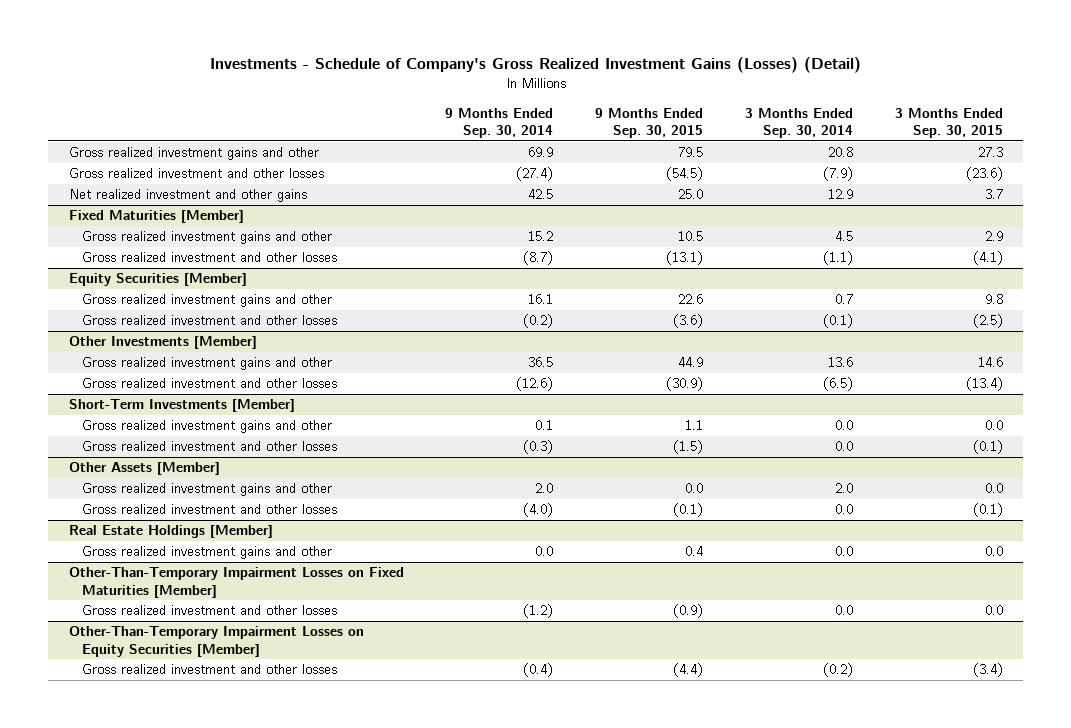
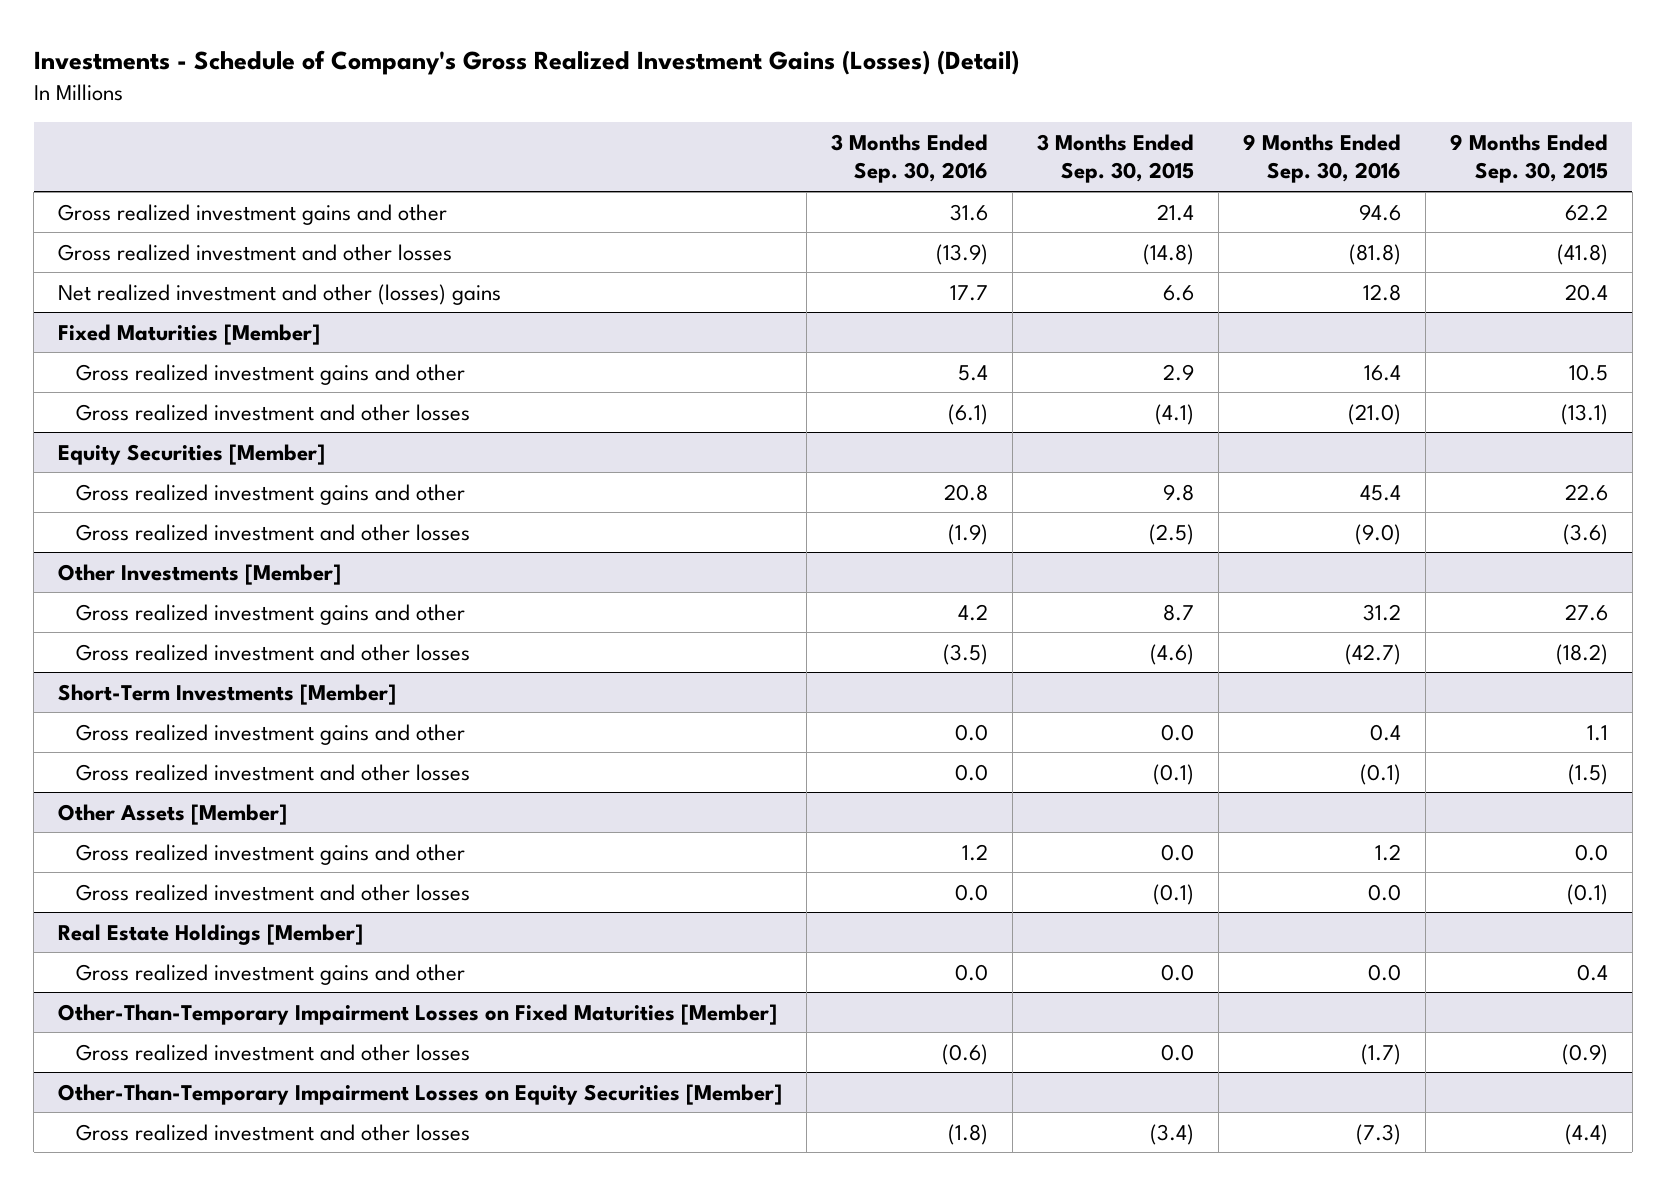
[445,107,554,138] 9 Months Ended Sep. 30, 2014 -> none
[744,107,853,138] 3 Months Ended Sep. 30, 2014 -> none
none -> [831,133,989,184] 3 Months Ended Sep. 30, 2016
none -> [1242,133,1401,184] 9 Months Ended Sep. 30, 2016
[678,147,704,158] 79.5 -> [1564,203,1608,221] 62.2
[977,147,1003,158] 27.3 -> [1156,203,1194,221] 21.4
[666,167,704,182] (54.5) -> [1556,243,1608,265] (41.8)
[965,167,1003,182] (23.6) -> [1142,243,1194,265] (14.8)
[68,189,307,203] Net realized investment and other gains -> [58,283,502,305] Net realized investment and other (losses) gains
[678,189,704,200] 25.0 -> [1564,283,1608,301] 20.4
[984,189,1003,200] 3.7 -> [1162,284,1194,301] 6.6
[678,357,704,368] 44.9 -> [1564,603,1608,621] 27.6
[977,357,1003,368] 14.6 -> [1162,603,1194,621] 8.7
[666,377,704,392] (30.9) -> [1555,643,1608,665] (18.2)
[965,377,1003,392] (13.4) -> [1149,643,1194,665] (4.6)

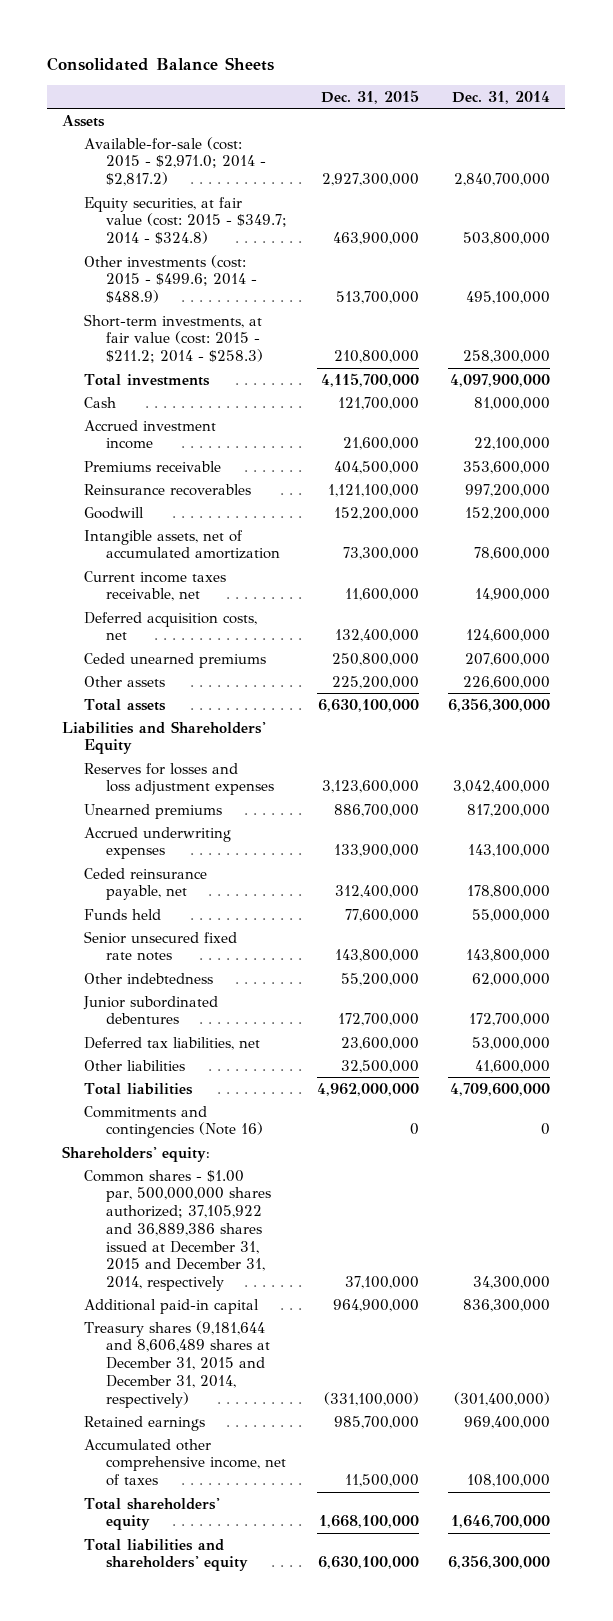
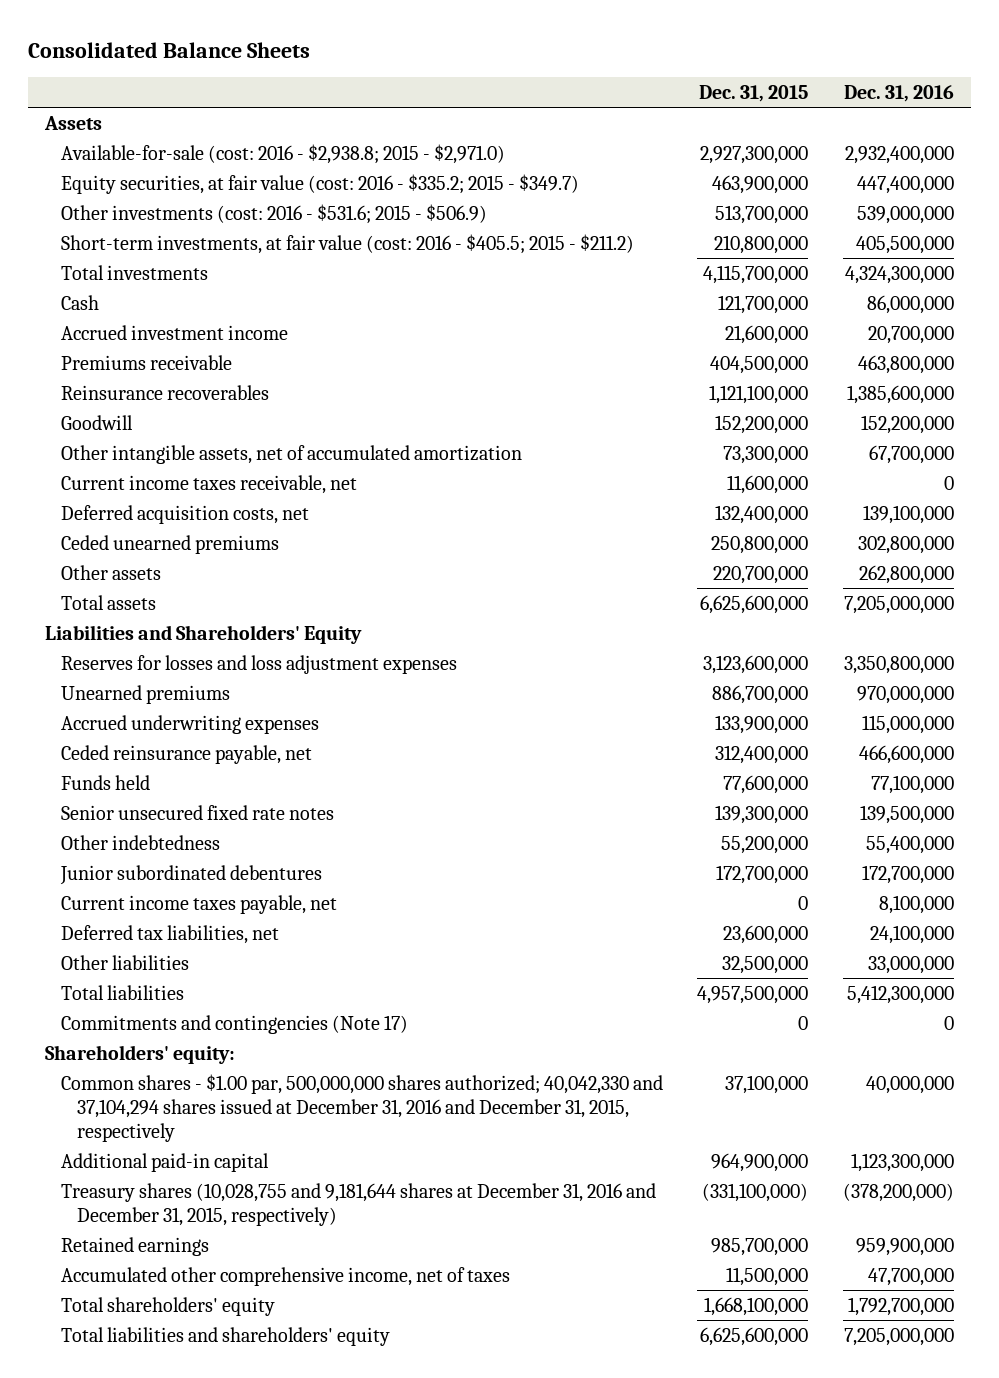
[452,90,551,104] Dec. 31, 2014 -> none
none -> [843,84,954,102] Dec. 31, 2016
[84,136,267,187] Available-for-sale (cost: 2015 - $2,971.0; 2014 - $2,817.2) -> [60,143,505,164] Available-for-sale (cost: 2016 - $2,938.8; 2015 - $2,971.0)
[84,196,288,245] Equity securities, at fair value (cost: 2015 - $349.7; 2014 - $324.8) -> [60,173,579,194] Equity securities, at fair value (cost: 2016 - $335.2; 2015 - $349.7)
[84,254,258,304] Other investments (cost: 2015 - $499.6; 2014 - $488.9) -> [60,203,487,224] Other investments (cost: 2016 - $531.6; 2015 - $506.9)
[84,313,264,364] Short-term investments, at fair value (cost: 2015 - $211.2; 2014 - $258.3) -> [60,233,634,254] Short-term investments, at fair value (cost: 2016 - $405.5; 2015 - $211.2)
[84,529,281,560] Intangible assets, net of accumulated amortization -> [60,444,522,464] Other intangible assets, net of accumulated amortization
[331,675,419,689] 225,200,000 -> [713,565,809,584] 220,700,000
[317,698,419,712] 6,630,100,000 -> [700,594,809,614] 6,625,600,000
[334,949,419,963] 143,800,000 -> [715,804,809,824] 139,300,000
none -> [60,894,337,914] Current income taxes payable, net
[316,1082,419,1096] 4,962,000,000 -> [697,985,809,1004] 4,957,500,000
[84,1105,264,1139] Commitments and contingencies (Note 16) -> [60,1014,408,1034] Commitments and contingencies (Note 17)
[84,1169,272,1291] Common shares - $1.00 par, 500,000,000 shares authorized; 37,105,922 and 36,889,386 shares issued at December 31, 2015 and December 31, 2014, respectively -> [60,1073,663,1142] Common shares - $1.00 par, 500,000,000 shares authorized; 40,042,330 and 37,104,294 shares issued at December 31, 2016 and December 31, 2015, respectively
[84,1320,271,1408] Treasury shares (9,181,644 and 8,606,489 shares at December 31, 2015 and December 31, 2014, respectively) -> [60,1182,656,1226] Treasury shares (10,028,755 and 9,181,644 shares at December 31, 2016 and December 31, 2015, respectively)
[317,1556,419,1570] 6,630,100,000 -> [700,1326,809,1346] 6,625,600,000

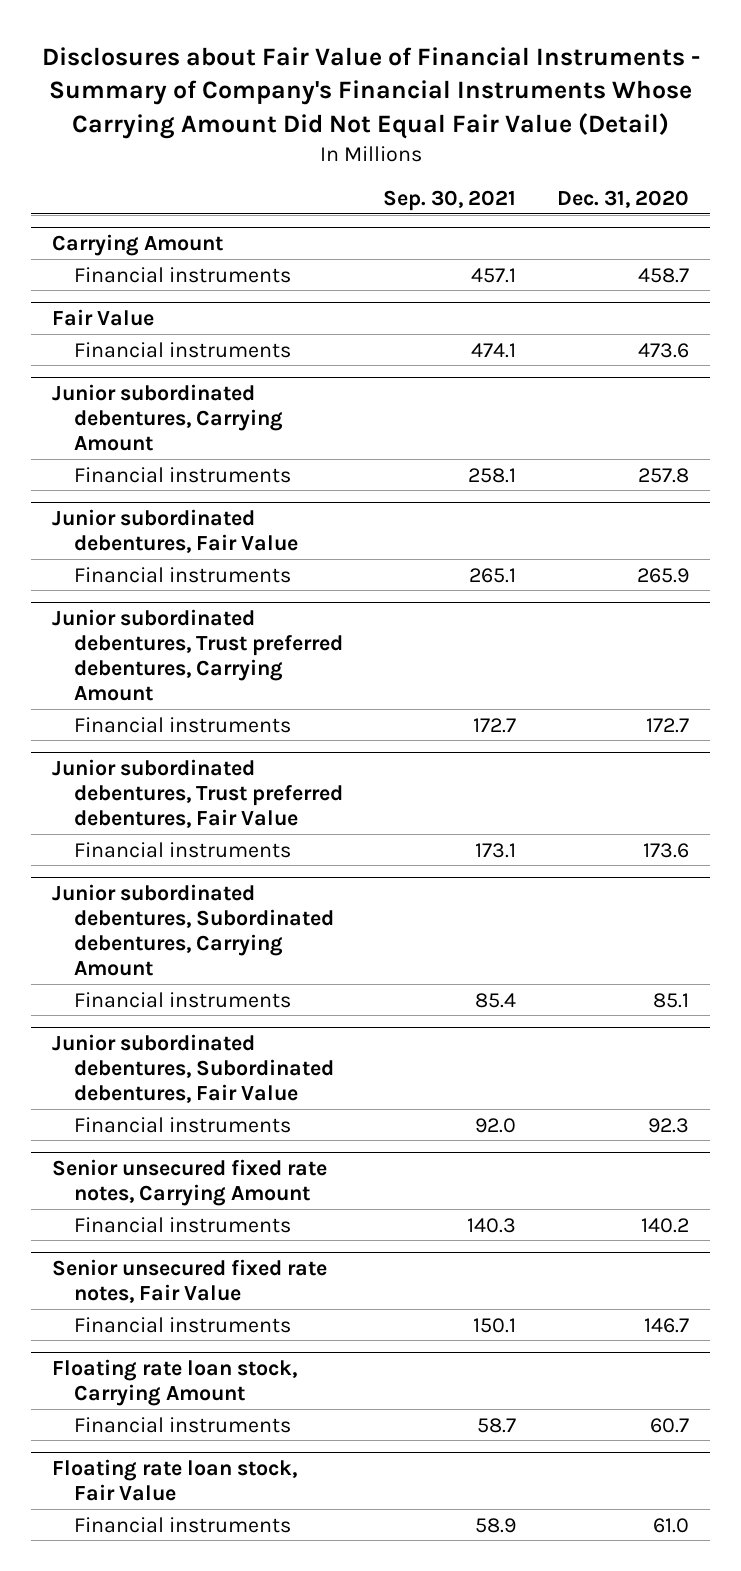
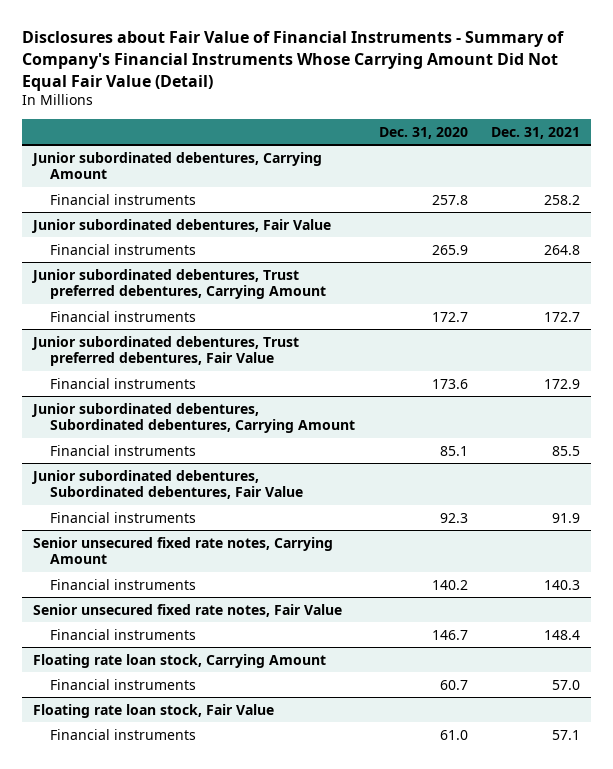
[383,189,517,211] Sep. 30, 2021 -> none
none -> [490,126,580,139] Dec. 31, 2021
[51,234,223,257] Carrying Amount -> none
[73,266,291,283] Financial instruments -> none
[51,309,154,327] Fair Value -> none
[73,341,291,358] Financial instruments -> none

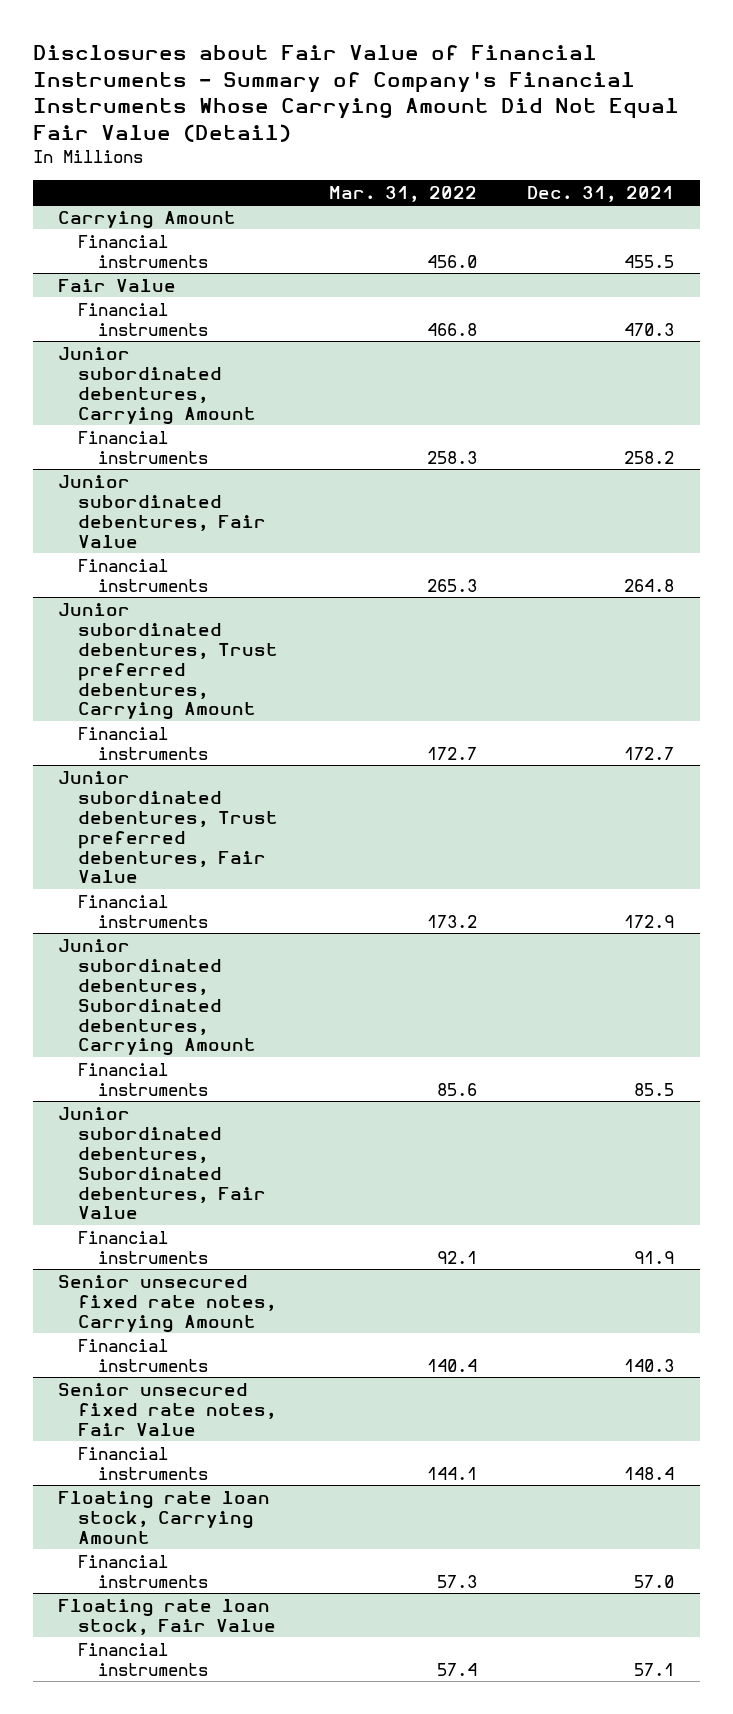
[378,126,468,139] Dec. 31, 2020 -> none
none -> [328,185,477,202] Mar. 31, 2022
none -> [58,210,237,229] Carrying Amount
none -> [78,234,209,268] Financial instruments
none -> [58,278,177,292] Fair Value
none -> [78,302,209,336] Financial instruments

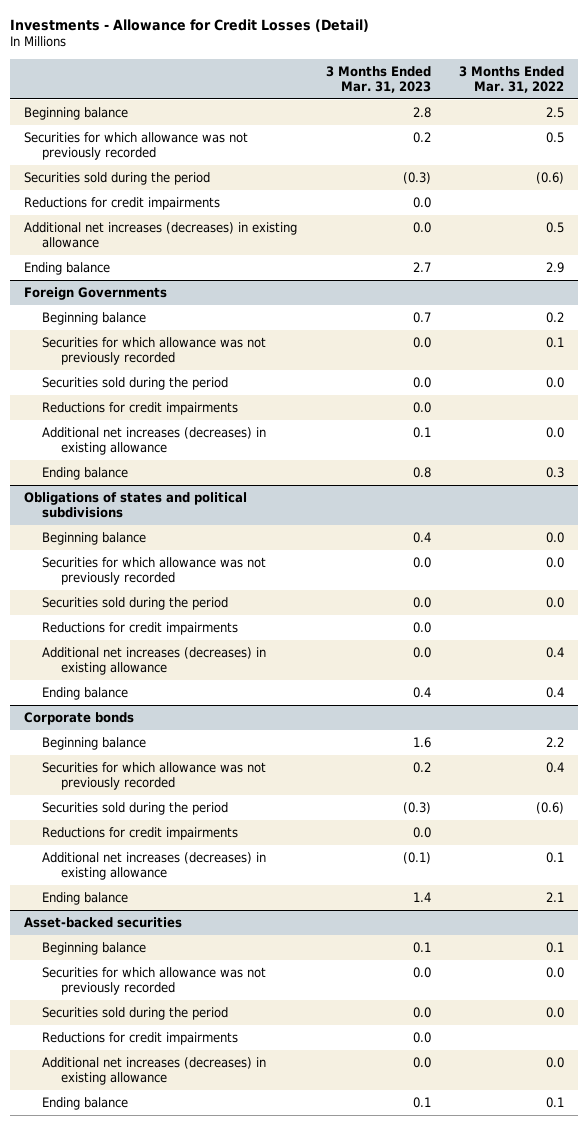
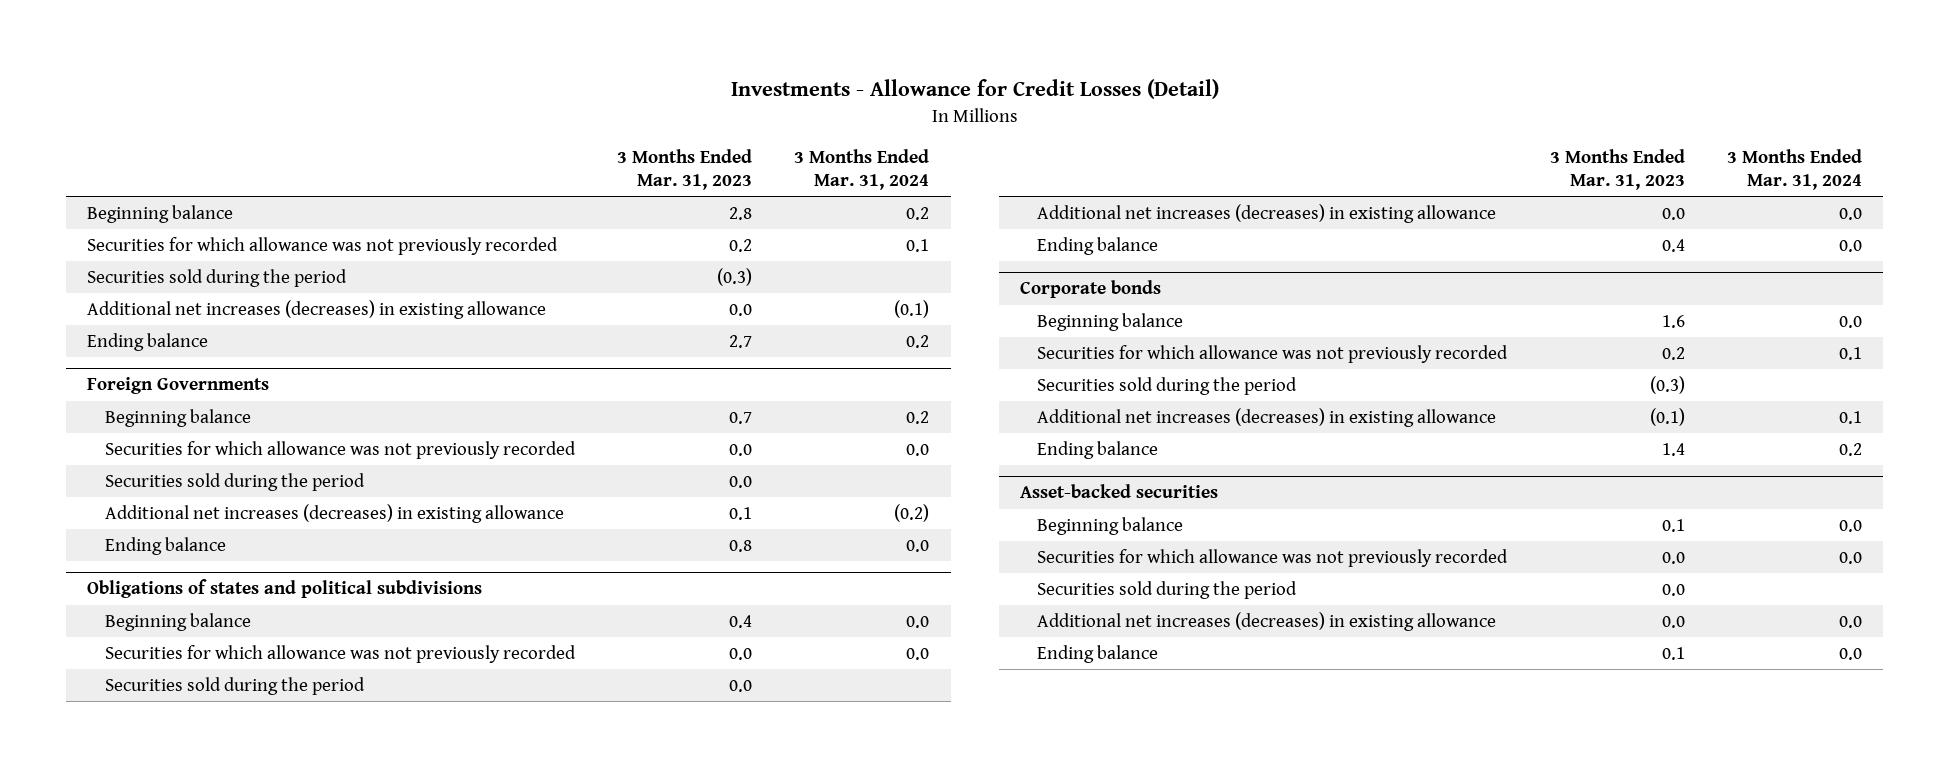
[458,65,564,93] 3 Months Ended Mar. 31, 2022 -> none
none -> [794,149,930,191] 3 Months Ended Mar. 31, 2024
[24,197,221,211] Reductions for credit impairments -> none
[42,402,239,416] Reductions for credit impairments -> none
[42,622,239,636] Reductions for credit impairments -> none
[42,827,239,841] Reductions for credit impairments -> none
[42,1032,239,1046] Reductions for credit impairments -> none

